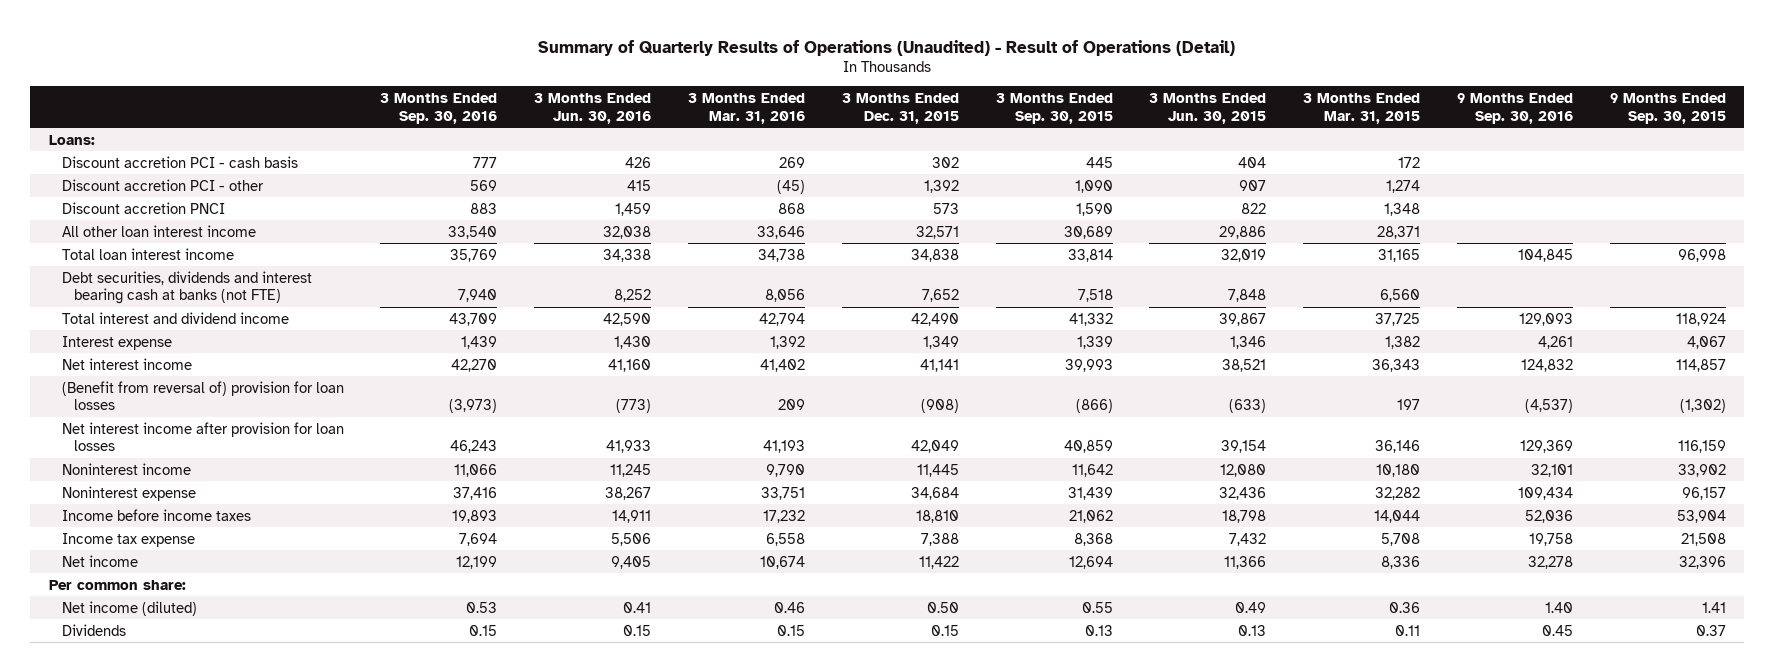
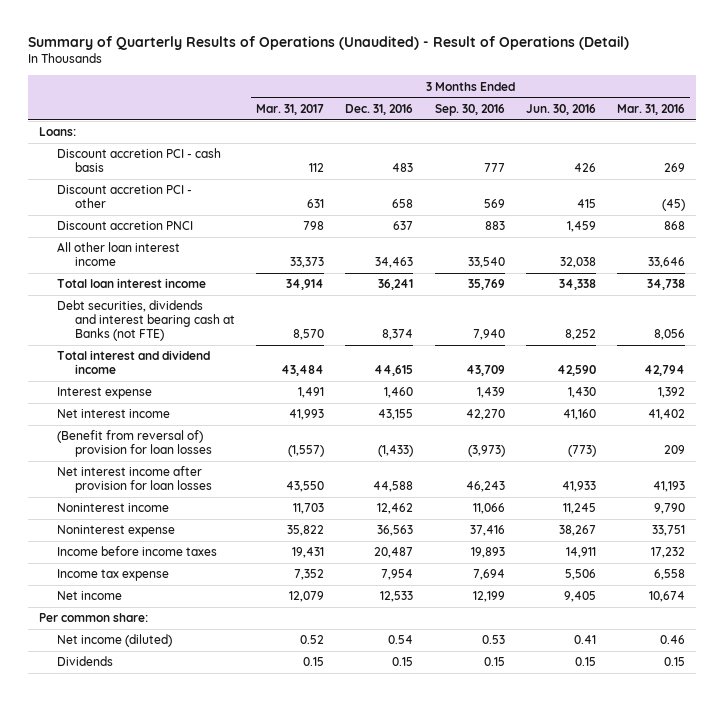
[841,93,959,124] 3 Months Ended Dec. 31, 2015 -> none
[995,93,1113,124] 3 Months Ended Sep. 30, 2015 -> none
[1149,93,1267,124] 3 Months Ended Jun. 30, 2015 -> none
[1303,93,1421,124] 3 Months Ended Mar. 31, 2015 -> none
[1457,93,1574,124] 9 Months Ended Sep. 30, 2016 -> none
[1609,93,1726,124] 9 Months Ended Sep. 30, 2015 -> none
none -> [256,104,325,116] Mar. 31, 2017
none -> [345,104,414,116] Dec. 31, 2016
[61,270,312,305] Debt securities, dividends and interest bearing cash at banks (not FTE) -> [57,300,236,342] Debt securities, dividends and interest bearing cash at Banks (not FTE)

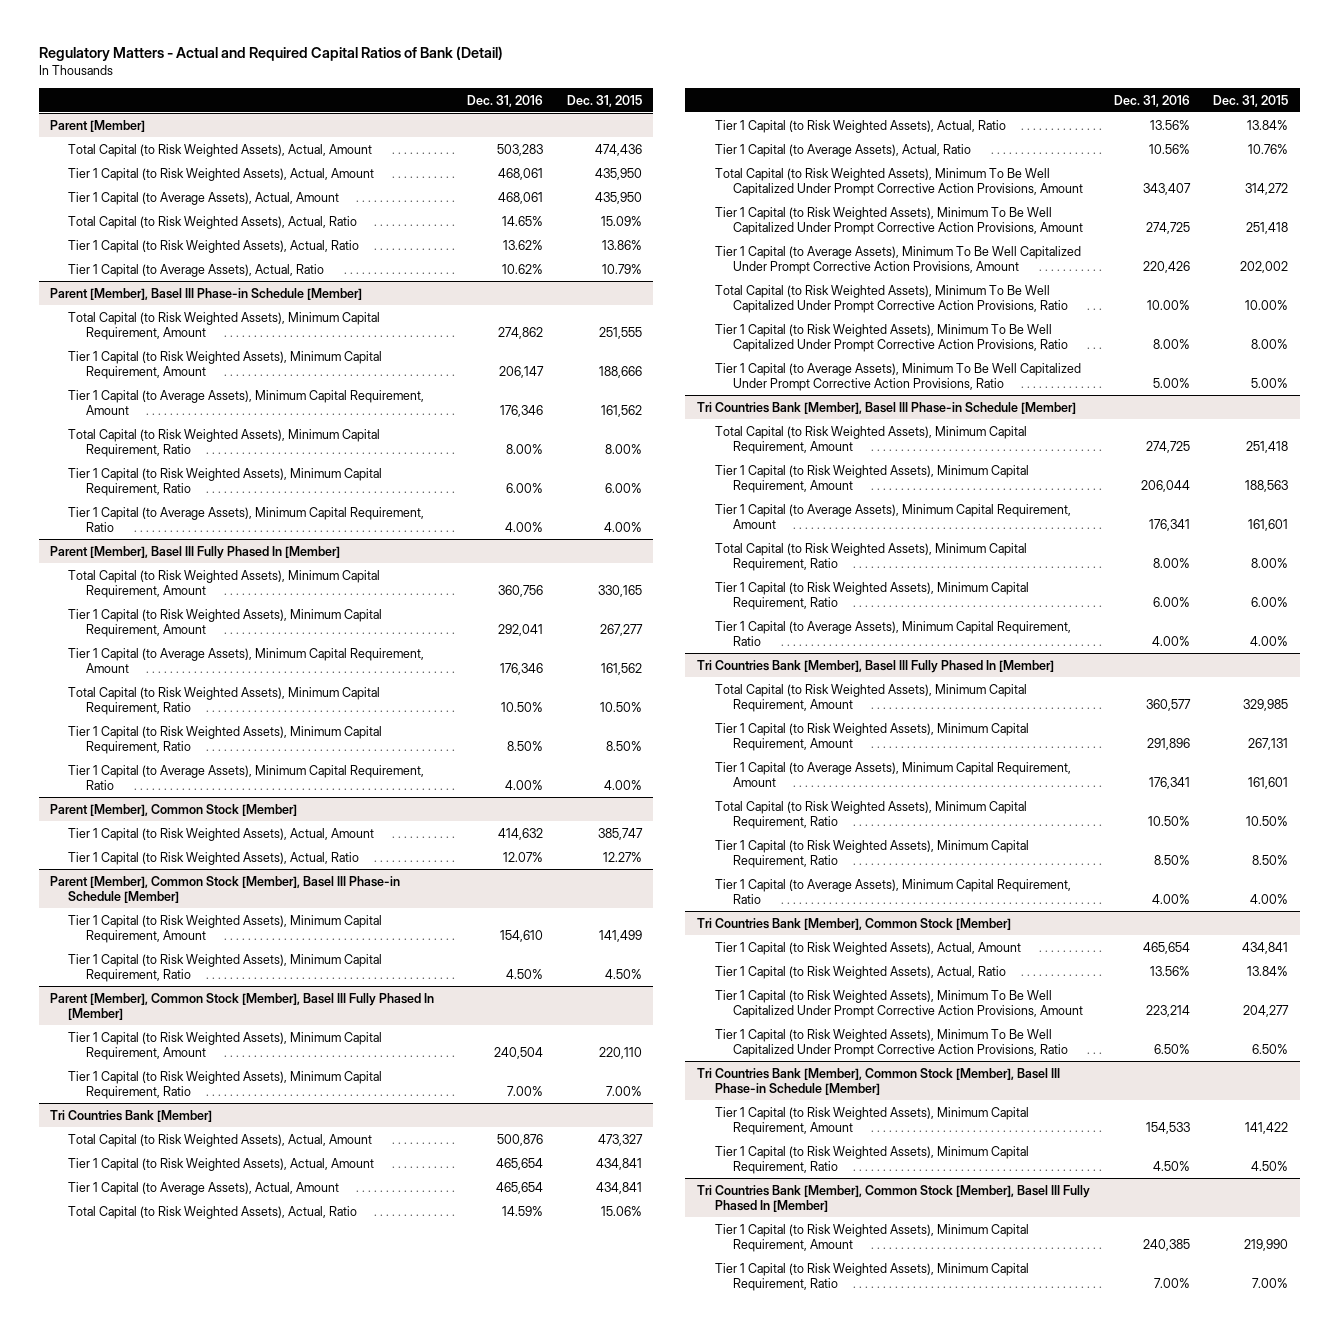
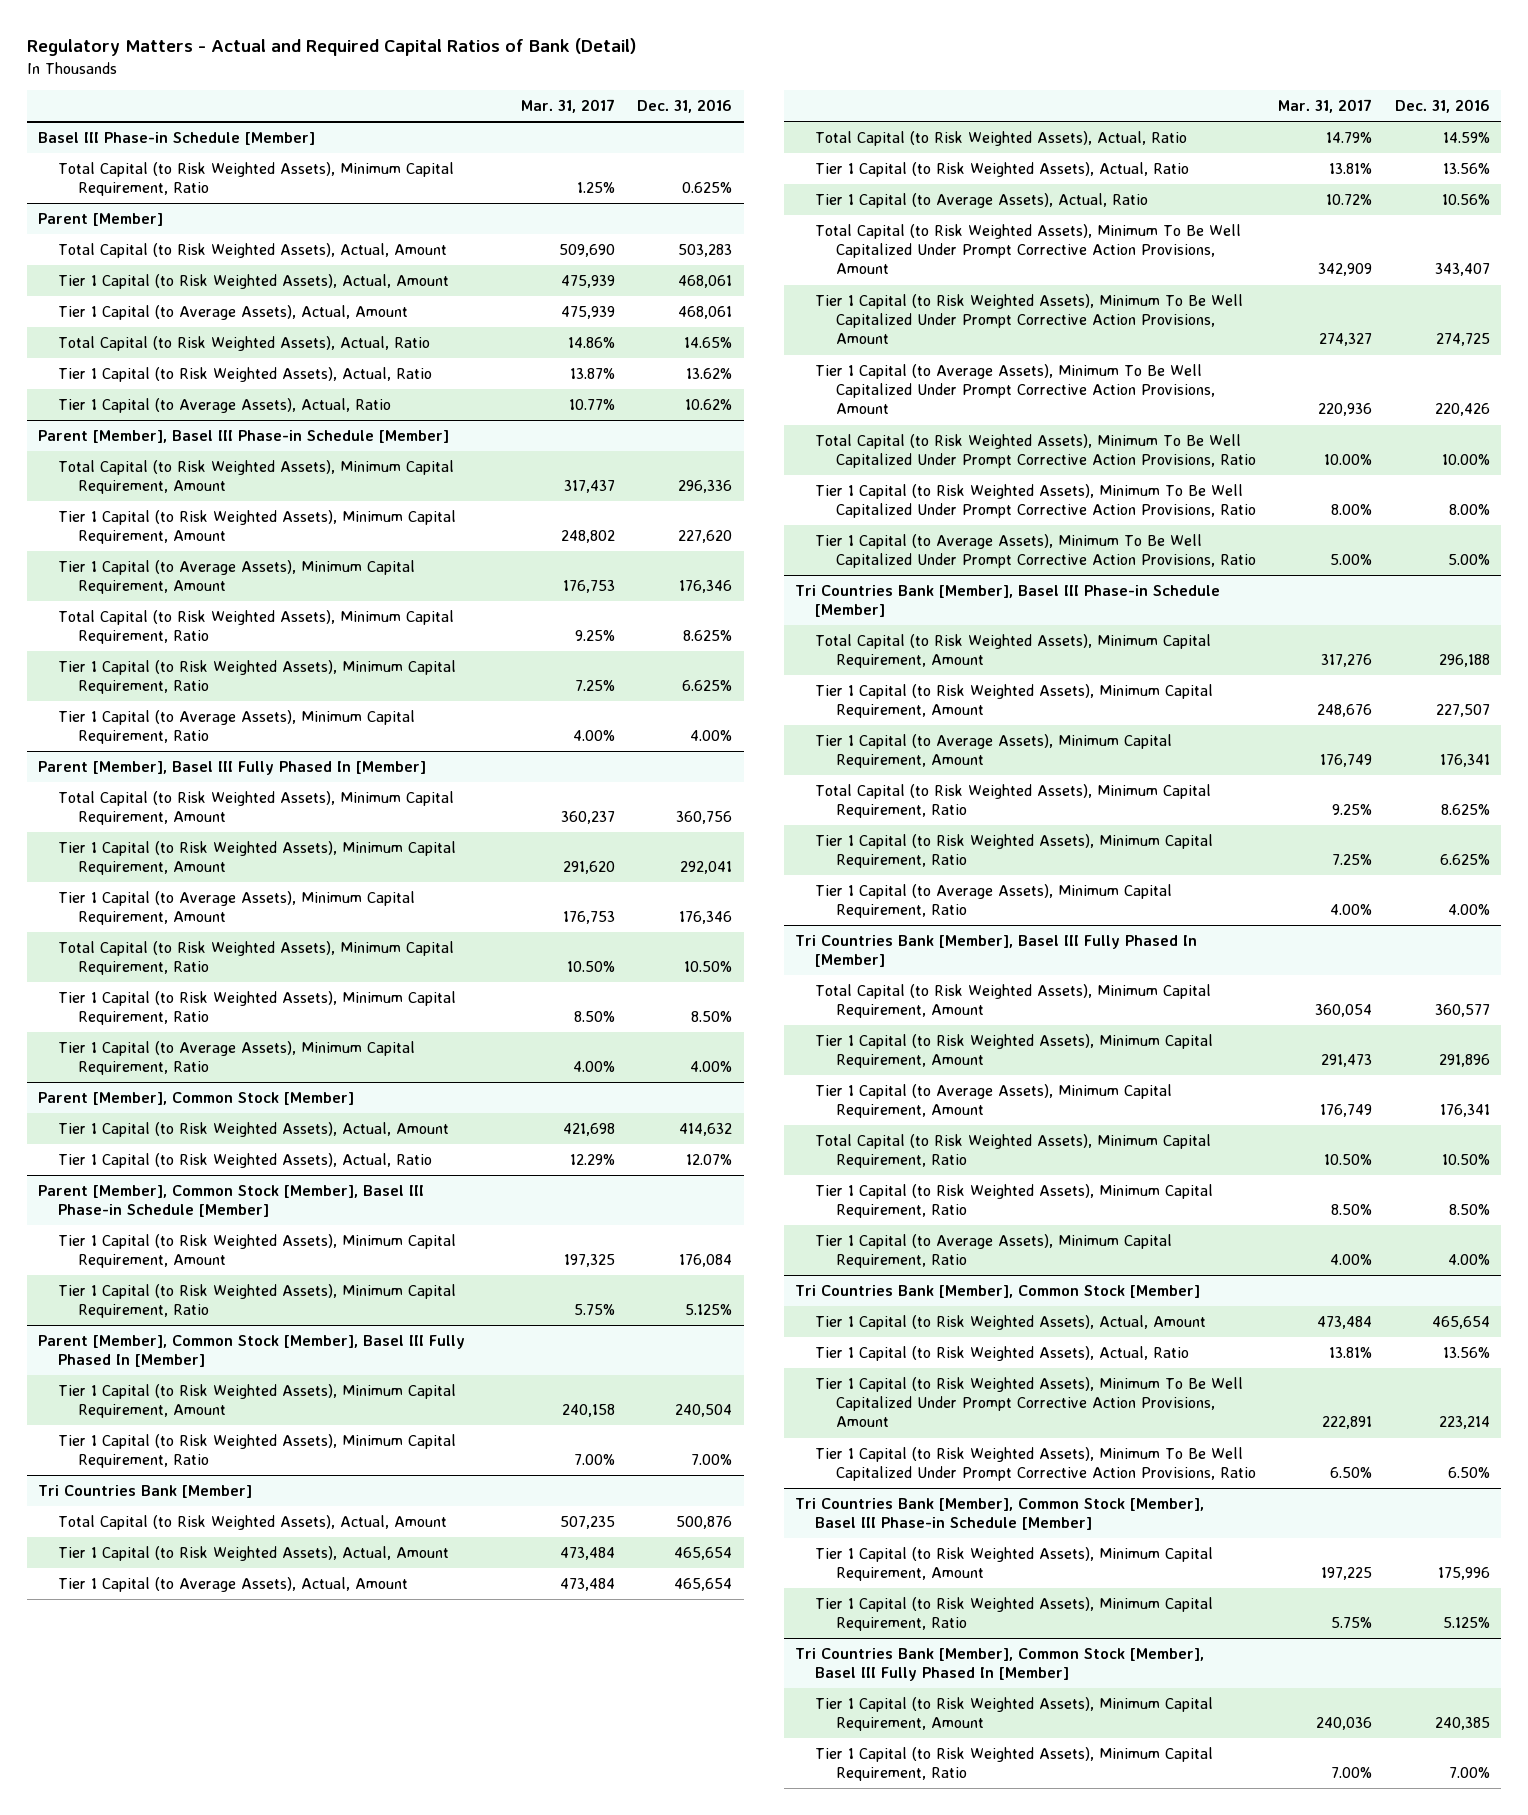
[566,94,642,107] Dec. 31, 2015 -> none
none -> [520,98,615,113] Mar. 31, 2017
none -> [37,132,315,146] Basel III Phase-in Schedule [Member]
none -> [57,162,454,197] Total Capital (to Risk Weighted Assets), Minimum Capital Requirement, Ratio
[497,326,543,339] 274,862 -> [678,480,733,494] 296,336
[498,365,544,378] 206,147 -> [678,530,733,544] 227,620
[505,443,543,454] 8.00% -> [683,630,733,642] 8.625%
[505,482,543,493] 6.00% -> [682,680,733,692] 6.625%
[499,929,543,942] 154,610 -> [679,1254,733,1268] 176,084
[505,968,543,979] 4.50% -> [685,1304,733,1316] 5.125%
[1145,440,1190,453] 274,725 -> [1438,654,1490,668] 296,188
[1140,479,1190,492] 206,044 -> [1435,704,1490,718] 227,507
[1152,557,1190,568] 8.00% -> [1440,804,1490,816] 8.625%
[1152,596,1190,607] 6.00% -> [1439,854,1490,866] 6.625%
[1145,1121,1190,1134] 154,533 -> [1437,1567,1490,1581] 175,996
[1152,1160,1190,1171] 4.50% -> [1442,1617,1490,1629] 5.125%

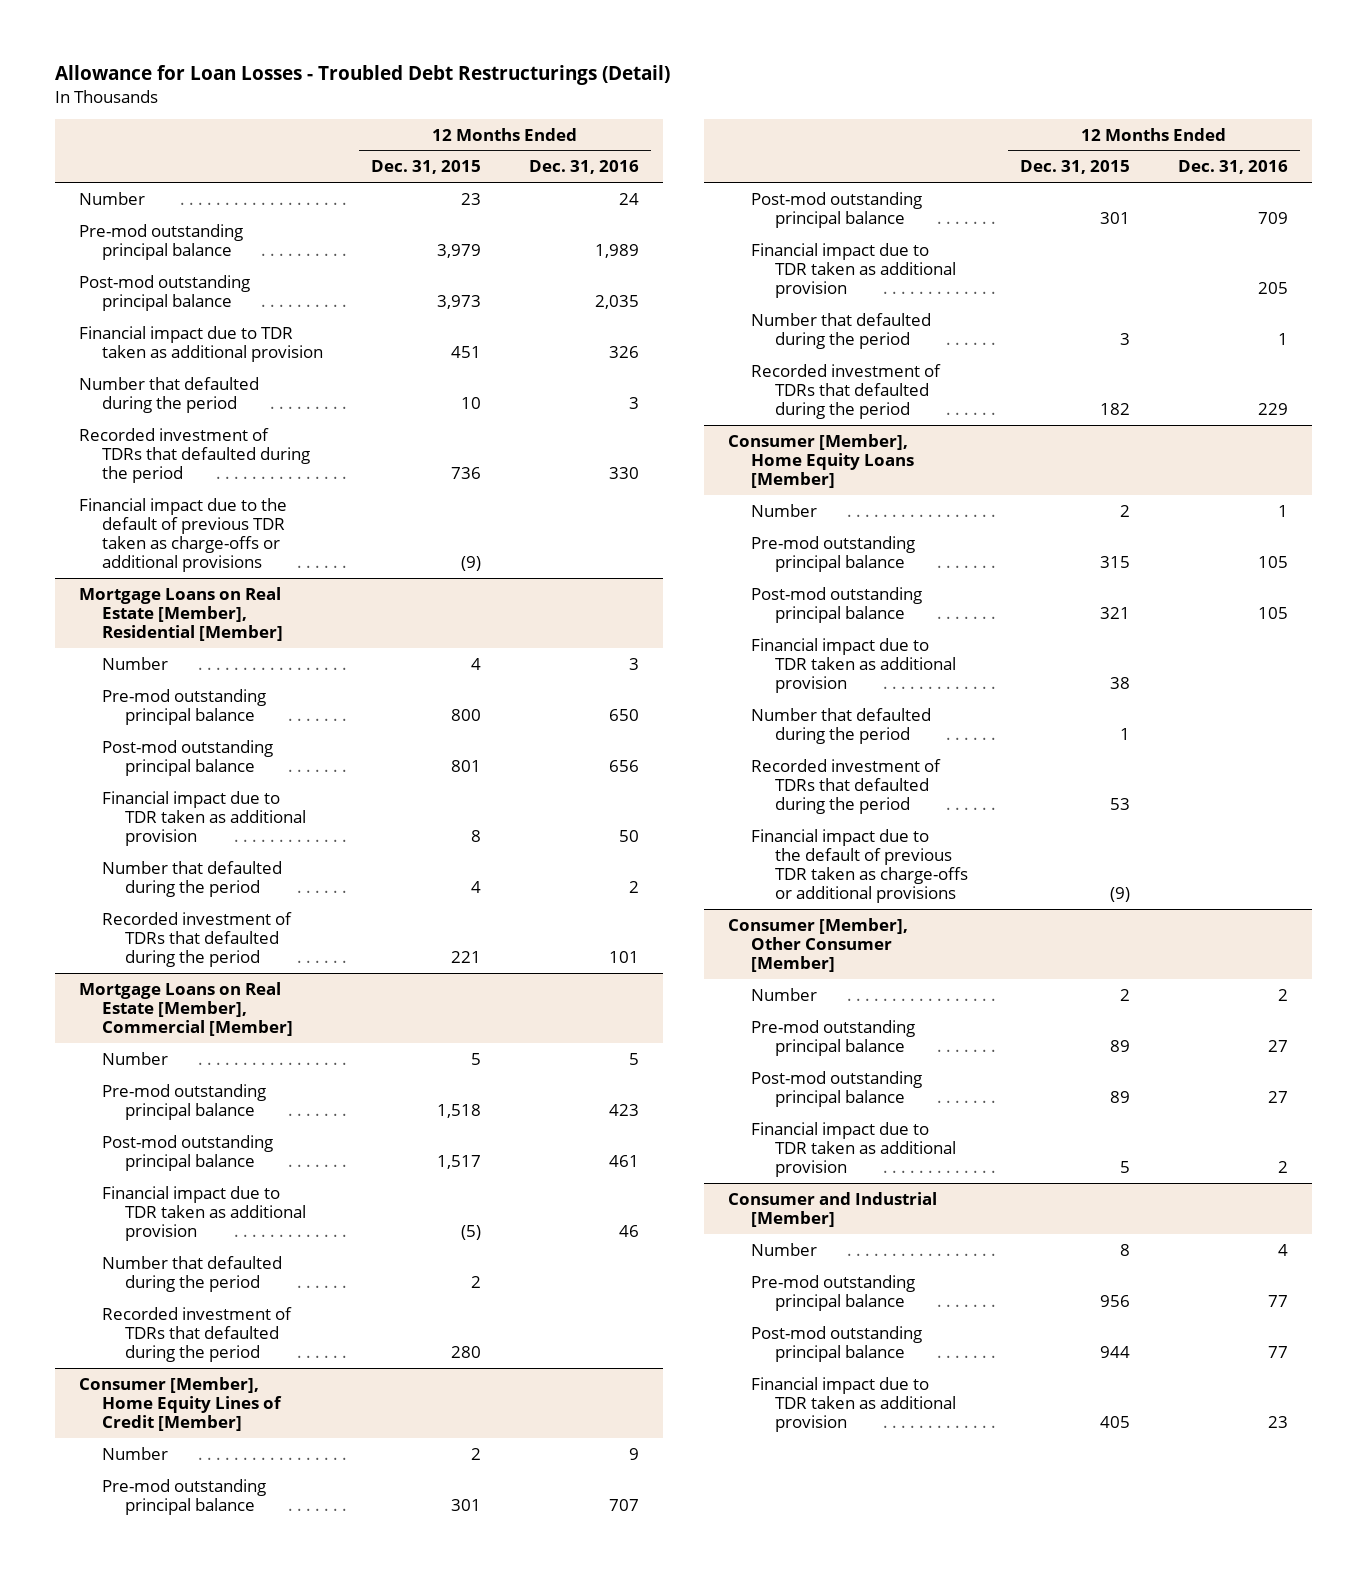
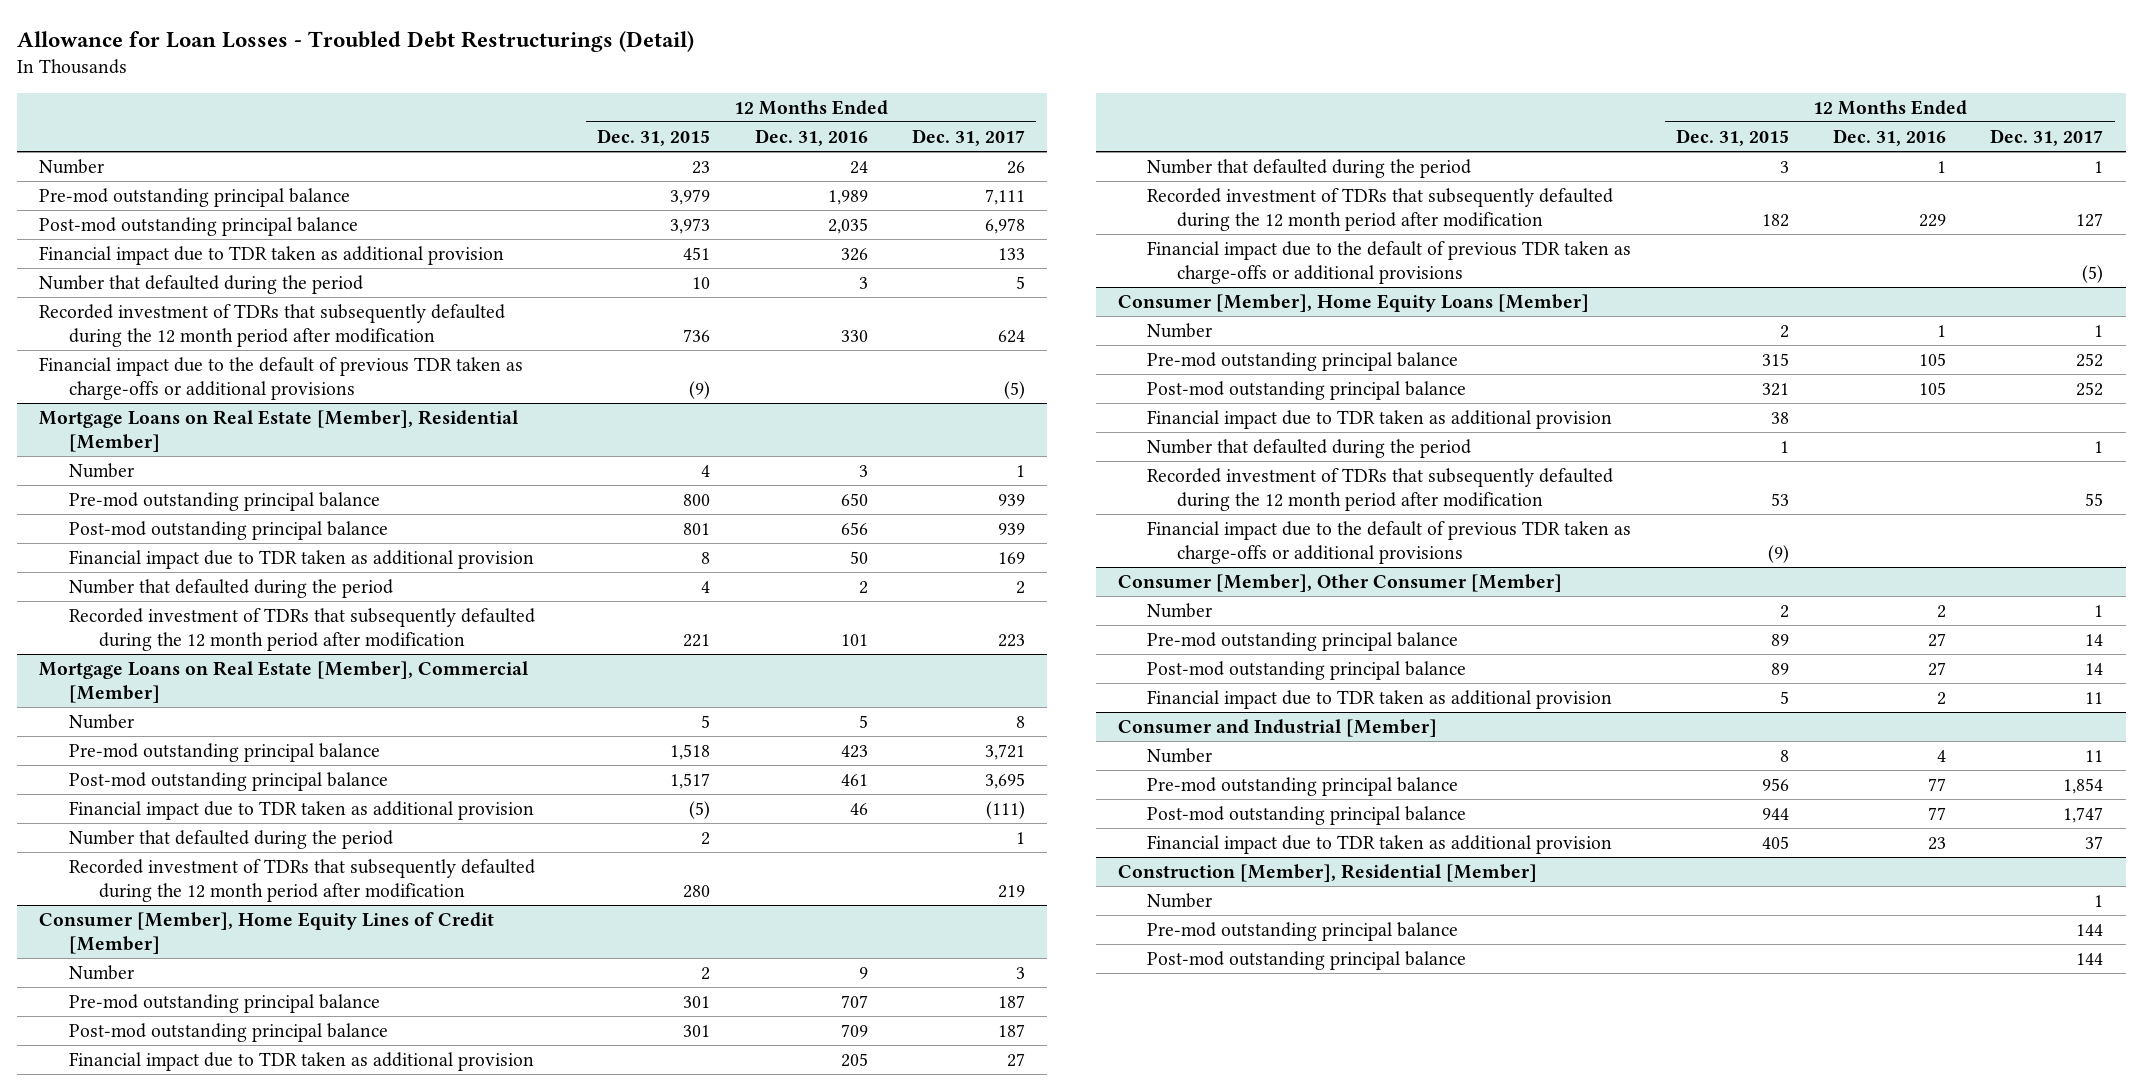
none -> [912,128,1026,146] Dec. 31, 2017
[78,427,311,484] Recorded investment of TDRs that defaulted during the period -> [39,303,506,347] Recorded investment of TDRs that subsequently defaulted during the 12 month period after modification
[102,911,293,968] Recorded investment of TDRs that defaulted during the period -> [69,607,536,651] Recorded investment of TDRs that subsequently defaulted during the 12 month period after modification
[102,1306,293,1363] Recorded investment of TDRs that defaulted during the period -> [69,858,536,902] Recorded investment of TDRs that subsequently defaulted during the 12 month period after modification
[751,363,942,420] Recorded investment of TDRs that defaulted during the period -> [1147,187,1614,231] Recorded investment of TDRs that subsequently defaulted during the 12 month period after modification
none -> [1147,240,1632,284] Financial impact due to the default of previous TDR taken as charge-offs or additional provisions
[751,758,942,815] Recorded investment of TDRs that defaulted during the period -> [1147,467,1614,511] Recorded investment of TDRs that subsequently defaulted during the 12 month period after modification
none -> [1117,863,1537,882] Construction [Member], Residential [Member]
none -> [1147,892,1213,908] Number
none -> [1147,921,1459,941] Pre-mod outstanding principal balance
none -> [1147,950,1467,970] Post-mod outstanding principal balance

